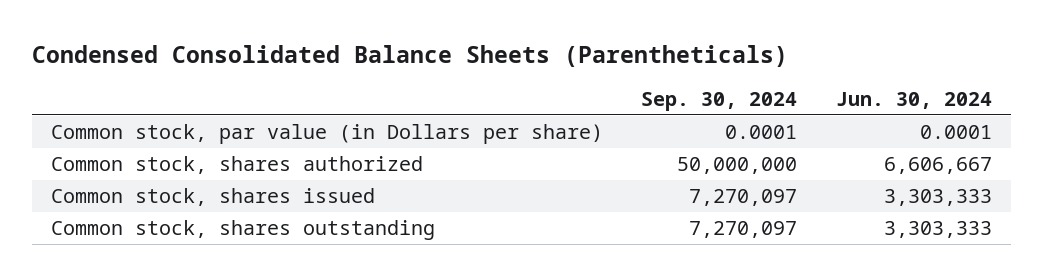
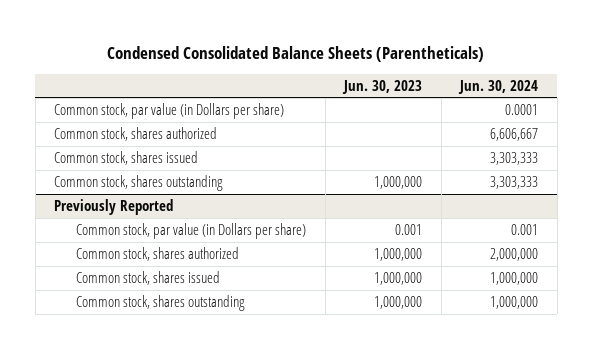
[641,92,798,112] Sep. 30, 2024 -> none
none -> [342,79,423,94] Jun. 30, 2023
none -> [54,199,174,216] Previously Reported
none -> [76,223,307,240] Common stock, par value (in Dollars per share)
none -> [76,247,240,262] Common stock, shares authorized
none -> [76,271,221,286] Common stock, shares issued
none -> [76,295,246,312] Common stock, shares outstanding

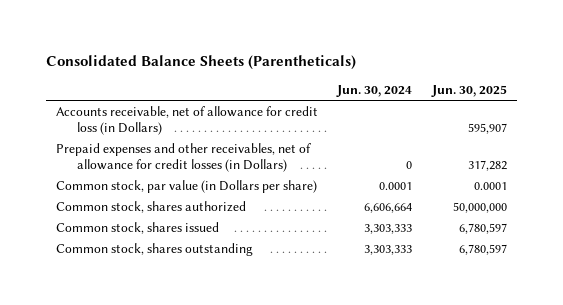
[107,45,485,62] Condensed Consolidated Balance Sheets (Parentheticals) -> [45,55,356,71] Consolidated Balance Sheets (Parentheticals)
[342,79,423,94] Jun. 30, 2023 -> none
none -> [430,85,507,98] Jun. 30, 2025
none -> [55,105,318,135] Accounts receivable, net of allowance for credit loss (in Dollars)
none -> [55,142,311,172] Prepaid expenses and other receivables, net of allowance for credit losses (in Dollars)
[490,128,539,142] 6,606,667 -> [364,202,413,213] 6,606,664
[54,199,174,216] Previously Reported -> none
[76,223,307,240] Common stock, par value (in Dollars per share) -> none
[76,247,240,262] Common stock, shares authorized -> none
[76,271,221,286] Common stock, shares issued -> none
[76,295,246,312] Common stock, shares outstanding -> none

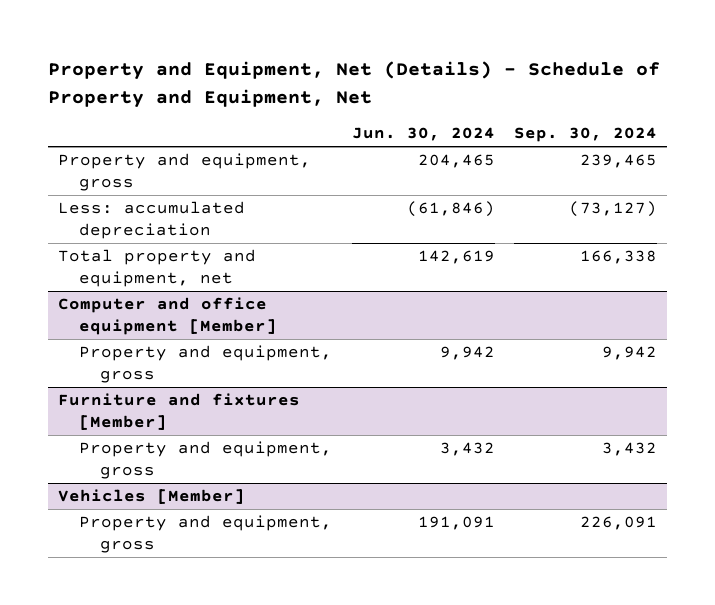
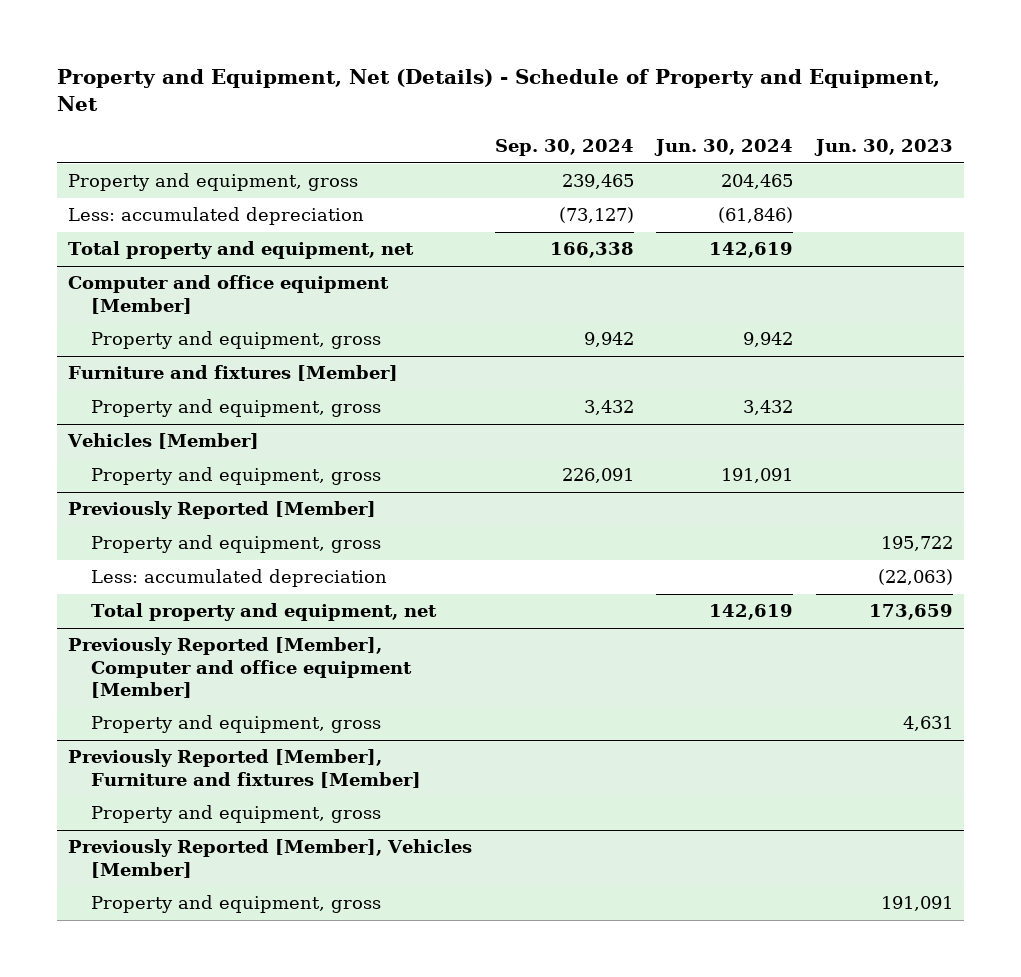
none -> [814,139,954,157] Jun. 30, 2023
none -> [68,501,377,520] Previously Reported [Member]
none -> [90,535,381,554] Property and equipment, gross
none -> [90,569,387,588] Less: accumulated depreciation
none -> [90,603,437,622] Total property and equipment, net
none -> [68,637,412,698] Previously Reported [Member], Computer and office equipment [Member]
none -> [90,715,381,734] Property and equipment, gross
none -> [68,749,421,788] Previously Reported [Member], Furniture and fixtures [Member]
none -> [90,805,381,824] Property and equipment, gross
none -> [68,839,473,878] Previously Reported [Member], Vehicles [Member]
none -> [90,895,381,914] Property and equipment, gross

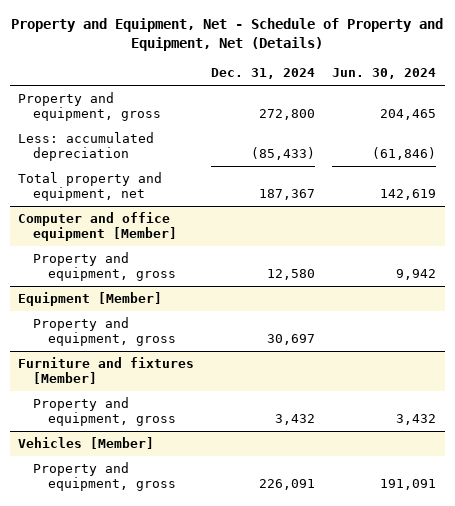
[57,69,941,112] Property and Equipment, Net (Details) - Schedule of Property and Equipment, Net -> [11,18,444,52] Property and Equipment, Net - Schedule of Property and Equipment, Net (Details)
[494,139,634,157] Sep. 30, 2024 -> none
[814,139,954,157] Jun. 30, 2023 -> none
none -> [211,68,316,80] Dec. 31, 2024
none -> [18,291,163,306] Equipment [Member]
none -> [33,316,177,347] Property and equipment, gross
[68,501,377,520] Previously Reported [Member] -> none
[90,535,381,554] Property and equipment, gross -> none
[90,569,387,588] Less: accumulated depreciation -> none
[90,603,437,622] Total property and equipment, net -> none
[68,637,412,698] Previously Reported [Member], Computer and office equipment [Member] -> none
[90,715,381,734] Property and equipment, gross -> none
[68,749,421,788] Previously Reported [Member], Furniture and fixtures [Member] -> none
[90,805,381,824] Property and equipment, gross -> none
[68,839,473,878] Previously Reported [Member], Vehicles [Member] -> none
[90,895,381,914] Property and equipment, gross -> none

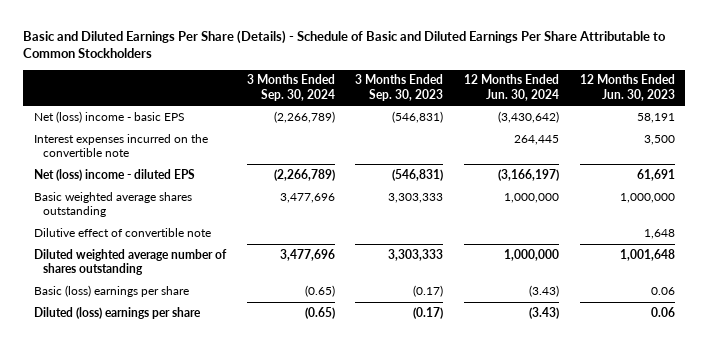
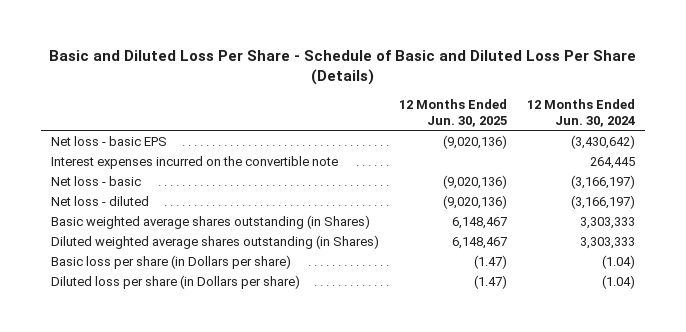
[23,29,667,59] Basic and Diluted Earnings Per Share (Details) - Schedule of Basic and Diluted Earnings Per Share Attributable to Common Stockholders -> [48,50,636,86] Basic and Diluted Loss Per Share - Schedule of Basic and Diluted Loss Per Share (Details)
[246,74,335,101] 3 Months Ended Sep. 30, 2024 -> none
[355,74,444,101] 3 Months Ended Sep. 30, 2023 -> none
[580,74,676,101] 12 Months Ended Jun. 30, 2023 -> none
none -> [398,99,507,128] 12 Months Ended Jun. 30, 2025
[33,110,185,123] Net (loss) income - basic EPS -> [50,135,167,146] Net loss - basic EPS
[33,227,211,237] Dilutive effect of convertible note -> none
none -> [50,175,141,186] Net loss - basic
[33,168,195,181] Net (loss) income - diluted EPS -> [50,195,149,206] Net loss - diluted
[33,191,192,218] Basic weighted average shares outstanding -> [50,214,370,229] Basic weighted average shares outstanding (in Shares)
[504,192,560,203] 1,000,000 -> [579,216,635,229] 3,303,333
[33,248,227,276] Diluted weighted average number of shares outstanding -> [50,234,379,249] Diluted weighted average shares outstanding (in Shares)
[504,248,560,261] 1,000,000 -> [579,236,635,249] 3,303,333
[33,284,189,297] Basic (loss) earnings per share -> [50,254,291,269] Basic loss per share (in Dollars per share)
[529,284,560,297] (3.43) -> [601,254,635,269] (1.04)
[33,306,201,319] Diluted (loss) earnings per share -> [50,274,300,289] Diluted loss per share (in Dollars per share)
[529,306,560,319] (3.43) -> [601,274,635,289] (1.04)

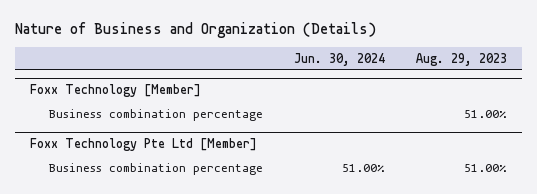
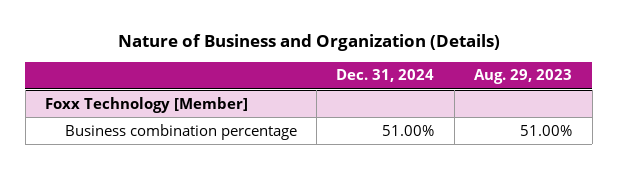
[294,52,386,66] Jun. 30, 2024 -> none
none -> [336,69,435,83] Dec. 31, 2024
[29,138,257,152] Foxx Technology Pte Ltd [Member] -> none
[49,162,264,175] Business combination percentage -> none

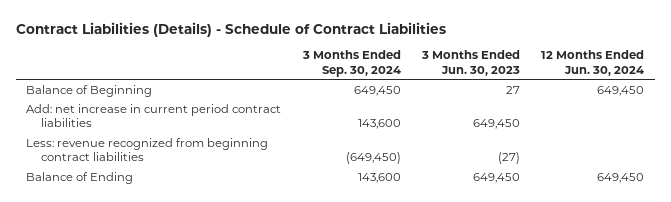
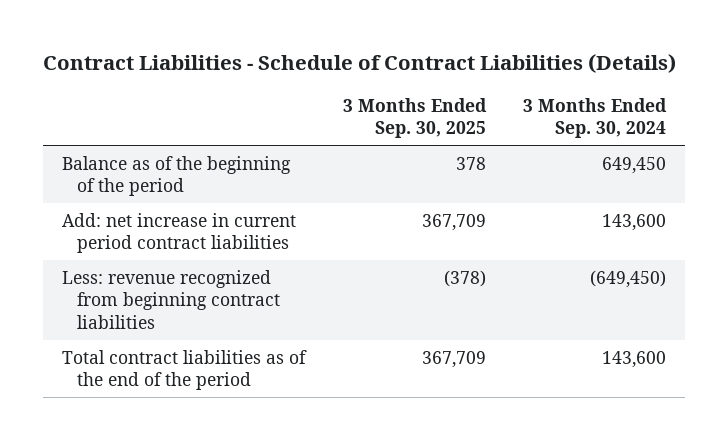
[15,21,446,37] Contract Liabilities (Details) - Schedule of Contract Liabilities -> [43,54,677,74] Contract Liabilities - Schedule of Contract Liabilities (Details)
[421,50,521,76] 3 Months Ended Jun. 30, 2023 -> none
[541,50,645,76] 12 Months Ended Jun. 30, 2024 -> none
none -> [342,97,487,139] 3 Months Ended Sep. 30, 2025
[26,84,153,97] Balance of Beginning -> [61,155,291,197] Balance as of the beginning of the period
[26,171,134,184] Balance of Ending -> [61,349,307,391] Total contract liabilities as of the end of the period

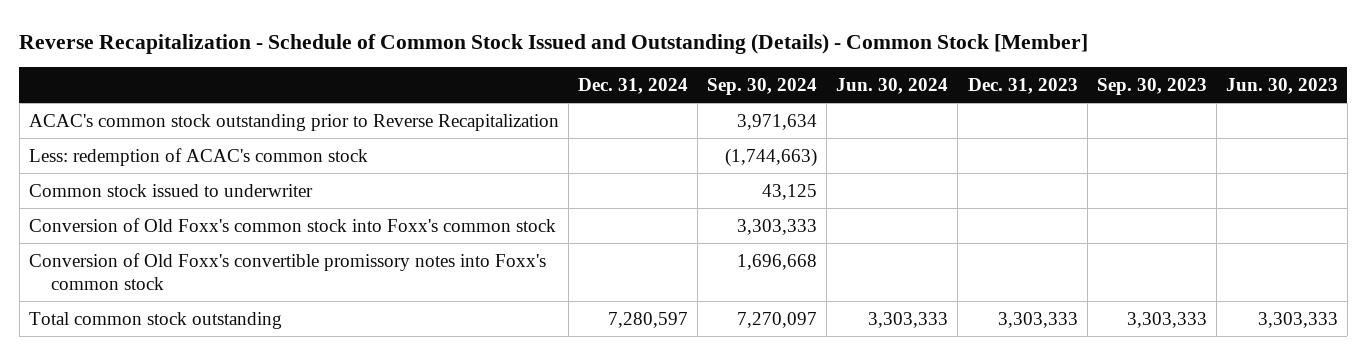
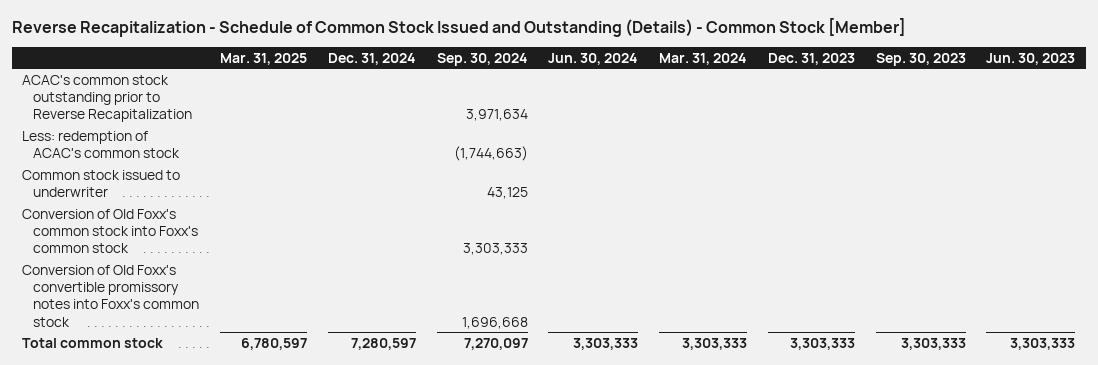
none -> [220,53,308,66] Mar. 31, 2025
none -> [659,53,748,66] Mar. 31, 2024
[29,311,283,329] Total common stock outstanding -> [22,337,164,348] Total common stock

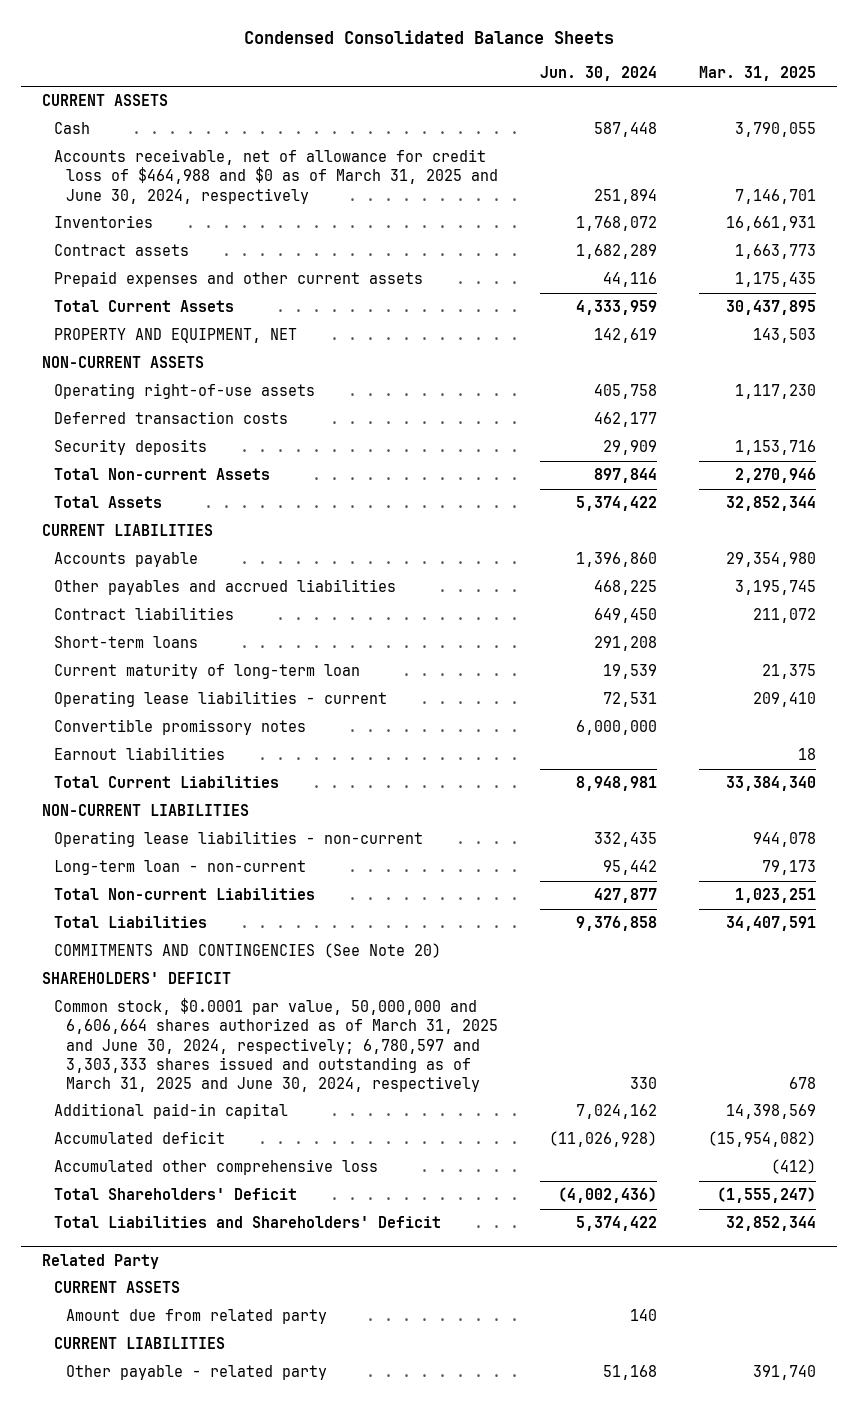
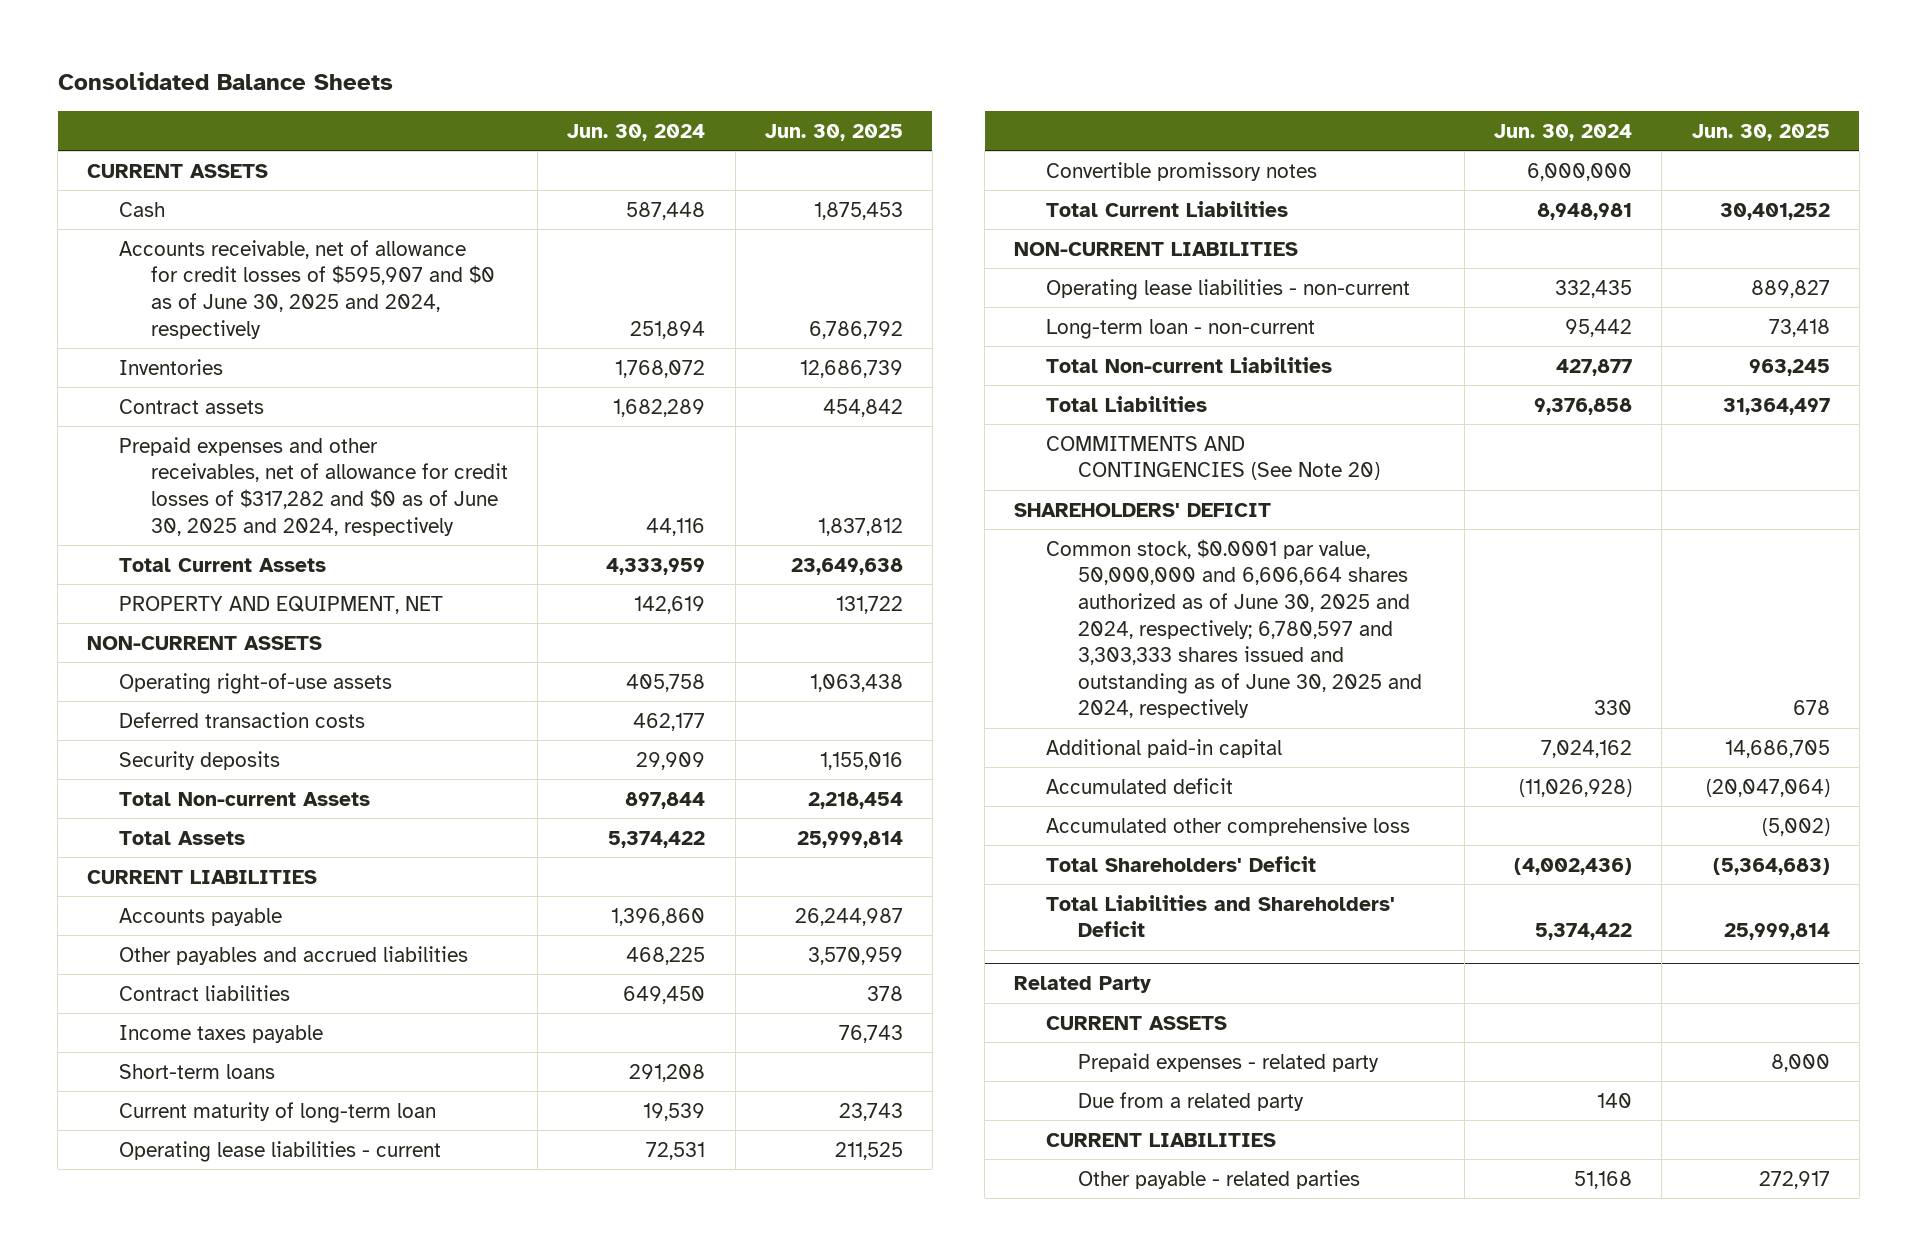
[243,29,614,44] Condensed Consolidated Balance Sheets -> [57,72,393,91] Consolidated Balance Sheets
[698,65,816,81] Mar. 31, 2025 -> none
none -> [764,123,903,141] Jun. 30, 2025
[53,149,499,204] Accounts receivable, net of allowance for credit loss of $464,988 and $0 as of March 31, 2025 and June 30, 2024, respectively -> [119,239,495,339] Accounts receivable, net of allowance for credit losses of $595,907 and $0 as of June 30, 2025 and 2024, respectively
[53,271,423,288] Prepaid expenses and other current assets -> [119,436,508,536] Prepaid expenses and other receivables, net of allowance for credit losses of $317,282 and $0 as of June 30, 2025 and 2024, respectively
none -> [119,1024,324,1043] Income taxes payable
[53,747,225,761] Earnout liabilities -> none
[53,998,499,1092] Common stock, $0.0001 par value, 50,000,000 and 6,606,664 shares authorized as of March 31, 2025 and June 30, 2024, respectively; 6,780,597 and 3,303,333 shares issued and outstanding as of March 31, 2025 and June 30, 2024, respectively -> [1046,538,1422,719] Common stock, $0.0001 par value, 50,000,000 and 6,606,664 shares authorized as of June 30, 2025 and 2024, respectively; 6,780,597 and 3,303,333 shares issued and outstanding as of June 30, 2025 and 2024, respectively
none -> [1077,1052,1379,1072] Prepaid expenses - related party
[66,1309,328,1325] Amount due from related party -> [1077,1091,1304,1111] Due from a related party
[66,1365,328,1381] Other payable - related party -> [1077,1169,1360,1189] Other payable - related parties

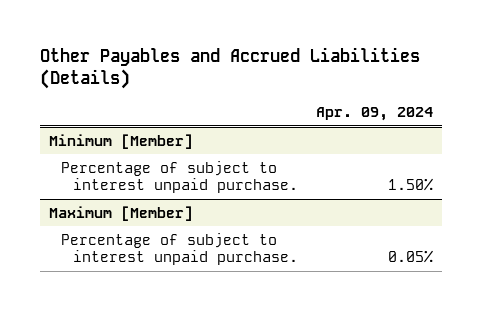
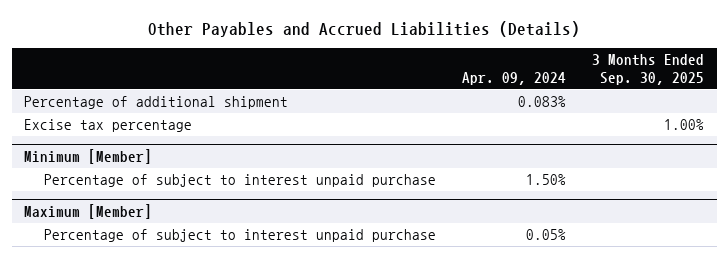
none -> [592,54,705,85] 3 Months Ended Sep. 30, 2025
none -> [24,95,289,109] Percentage of additional shipment
none -> [24,118,193,132] Excise tax percentage
[61,160,299,194] Percentage of subject to interest unpaid purchase. -> [44,173,437,187] Percentage of subject to interest unpaid purchase
[61,232,299,266] Percentage of subject to interest unpaid purchase. -> [44,228,437,242] Percentage of subject to interest unpaid purchase

